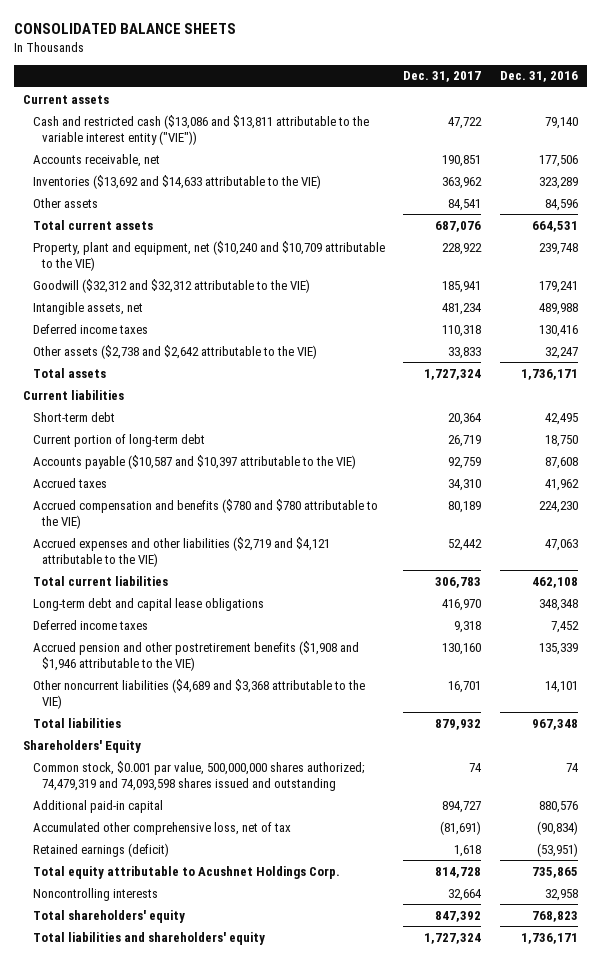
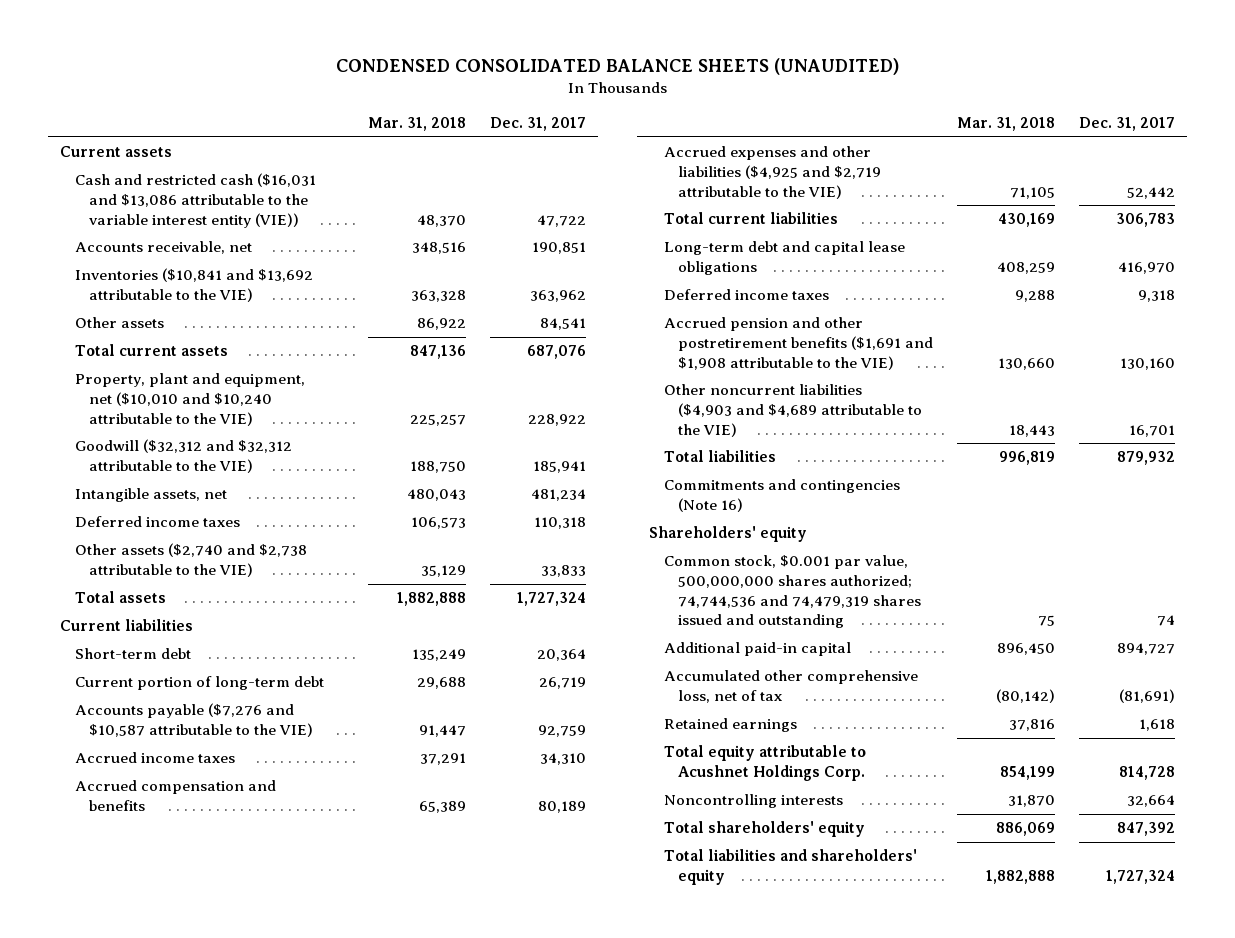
[13,23,236,35] CONSOLIDATED BALANCE SHEETS -> [335,58,899,76] CONDENSED CONSOLIDATED BALANCE SHEETS (UNAUDITED)
[499,71,578,83] Dec. 31, 2016 -> none
none -> [368,117,467,132] Mar. 31, 2018
[32,114,369,146] Cash and restricted cash ($13,086 and $13,811 attributable to the variable interest entity ("VIE")) -> [74,173,316,228] Cash and restricted cash ($16,031 and $13,086 attributable to the variable interest entity (VIE))
[32,174,321,189] Inventories ($13,692 and $14,633 attributable to the VIE) -> [74,268,313,303] Inventories ($10,841 and $13,692 attributable to the VIE)
[32,240,385,272] Property, plant and equipment, net ($10,240 and $10,709 attributable to the VIE) -> [74,373,305,426] Property, plant and equipment, net ($10,010 and $10,240 attributable to the VIE)
[32,344,317,359] Other assets ($2,738 and $2,642 attributable to the VIE) -> [74,543,307,578] Other assets ($2,740 and $2,738 attributable to the VIE)
[32,454,356,469] Accounts payable ($10,587 and $10,397 attributable to the VIE) -> [74,703,314,738] Accounts payable ($7,276 and $10,587 attributable to the VIE)
[32,477,107,488] Accrued taxes -> [74,752,235,764] Accrued income taxes
[32,498,378,530] Accrued compensation and benefits ($780 and $780 attributable to the VIE) -> [74,780,276,812] Accrued compensation and benefits
[32,536,330,568] Accrued expenses and other liabilities ($2,719 and $4,121 attributable to the VIE) -> [663,146,882,199] Accrued expenses and other liabilities ($4,925 and $2,719 attributable to the VIE)
[32,640,359,672] Accrued pension and other postretirement benefits ($1,908 and $1,946 attributable to the VIE) -> [663,317,934,370] Accrued pension and other postretirement benefits ($1,691 and $1,908 attributable to the VIE)
[32,678,365,710] Other noncurrent liabilities ($4,689 and $3,368 attributable to the VIE) -> [663,384,923,437] Other noncurrent liabilities ($4,903 and $4,689 attributable to the VIE)
none -> [663,479,900,513] Commitments and contingencies (Note 16)
[23,739,142,753] Shareholders' Equity -> [649,526,808,543] Shareholders' equity
[32,760,365,792] Common stock, $0.001 par value, 500,000,000 shares authorized; 74,479,319 and 74,093,598 shares issued and outstanding -> [663,555,922,629] Common stock, $0.001 par value, 500,000,000 shares authorized; 74,744,536 and 74,479,319 shares issued and outstanding
[32,842,169,857] Retained earnings (deficit) -> [663,718,797,733] Retained earnings

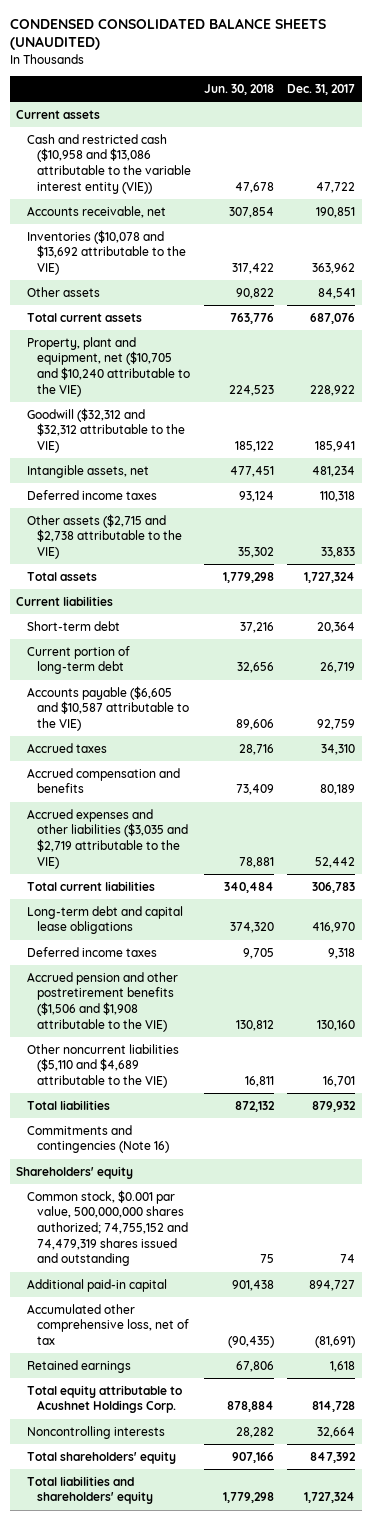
[368,117,467,132] Mar. 31, 2018 -> none
none -> [204,83,275,95] Jun. 30, 2018
[74,173,316,228] Cash and restricted cash ($16,031 and $13,086 attributable to the variable interest entity (VIE)) -> [26,133,192,194] Cash and restricted cash ($10,958 and $13,086 attributable to the variable interest entity (VIE))
[74,268,313,303] Inventories ($10,841 and $13,692 attributable to the VIE) -> [26,229,187,276] Inventories ($10,078 and $13,692 attributable to the VIE)
[74,373,305,426] Property, plant and equipment, net ($10,010 and $10,240 attributable to the VIE) -> [26,336,191,397] Property, plant and equipment, net ($10,705 and $10,240 attributable to the VIE)
[74,543,307,578] Other assets ($2,740 and $2,738 attributable to the VIE) -> [26,513,183,560] Other assets ($2,715 and $2,738 attributable to the VIE)
[74,703,314,738] Accounts payable ($7,276 and $10,587 attributable to the VIE) -> [26,685,190,732] Accounts payable ($6,605 and $10,587 attributable to the VIE)
[74,752,235,764] Accrued income taxes -> [26,742,107,753] Accrued taxes
[663,146,882,199] Accrued expenses and other liabilities ($4,925 and $2,719 attributable to the VIE) -> [26,808,189,869] Accrued expenses and other liabilities ($3,035 and $2,719 attributable to the VIE)
[663,317,934,370] Accrued pension and other postretirement benefits ($1,691 and $1,908 attributable to the VIE) -> [26,971,178,1032] Accrued pension and other postretirement benefits ($1,506 and $1,908 attributable to the VIE)
[663,384,923,437] Other noncurrent liabilities ($4,903 and $4,689 attributable to the VIE) -> [26,1043,179,1089] Other noncurrent liabilities ($5,110 and $4,689 attributable to the VIE)
[663,555,922,629] Common stock, $0.001 par value, 500,000,000 shares authorized; 74,744,536 and 74,479,319 shares issued and outstanding -> [26,1189,189,1267] Common stock, $0.001 par value, 500,000,000 shares authorized; 74,755,152 and 74,479,319 shares issued and outstanding

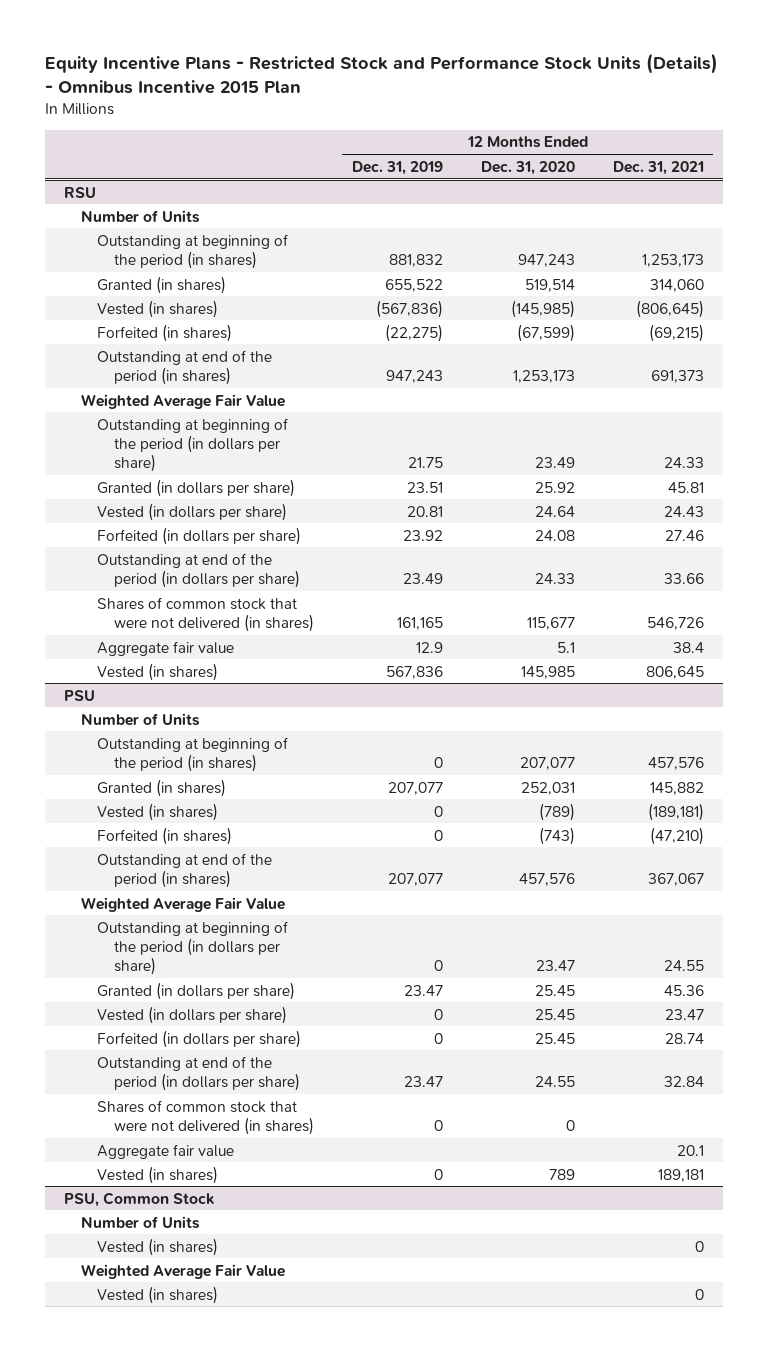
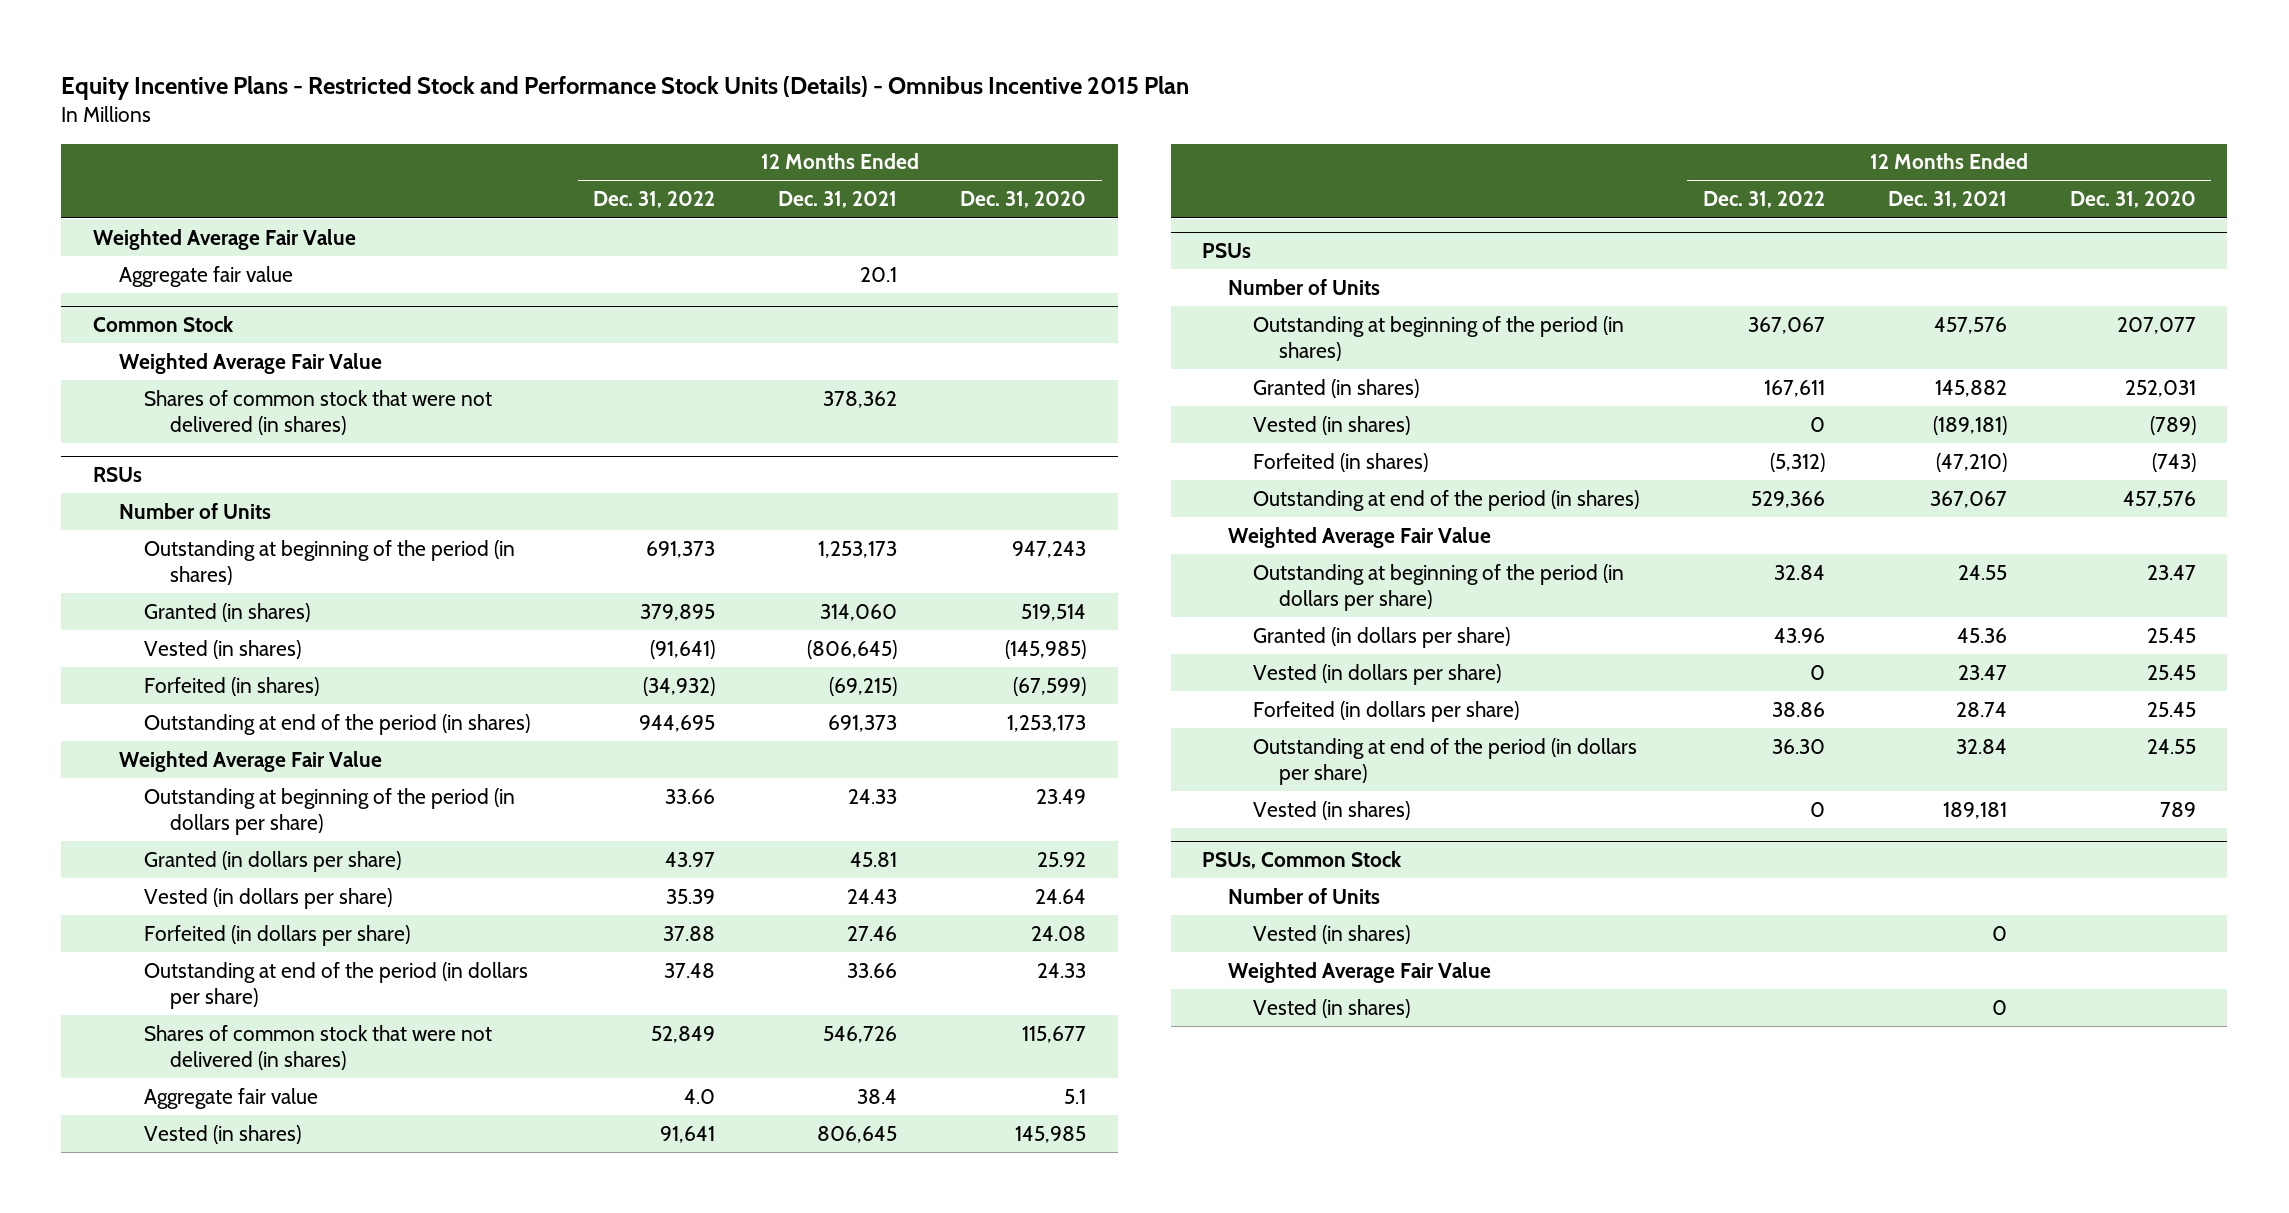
[351,160,443,175] Dec. 31, 2019 -> none
none -> [593,191,716,209] Dec. 31, 2022
none -> [92,228,356,250] Weighted Average Fair Value
none -> [118,265,293,287] Aggregate fair value
[64,186,97,198] RSU -> [92,315,234,332] Common Stock
none -> [118,352,382,374] Weighted Average Fair Value
none -> [144,389,493,435] Shares of common stock that were not delivered (in shares)
none -> [92,466,142,482] RSUs
[64,689,96,701] PSU -> [1202,242,1252,258] PSUs
[97,1099,314,1135] Shares of common stock that were not delivered (in shares) -> none
[97,1143,235,1159] Aggregate fair value -> none
[64,1191,216,1207] PSU, Common Stock -> [1202,850,1403,869] PSUs, Common Stock

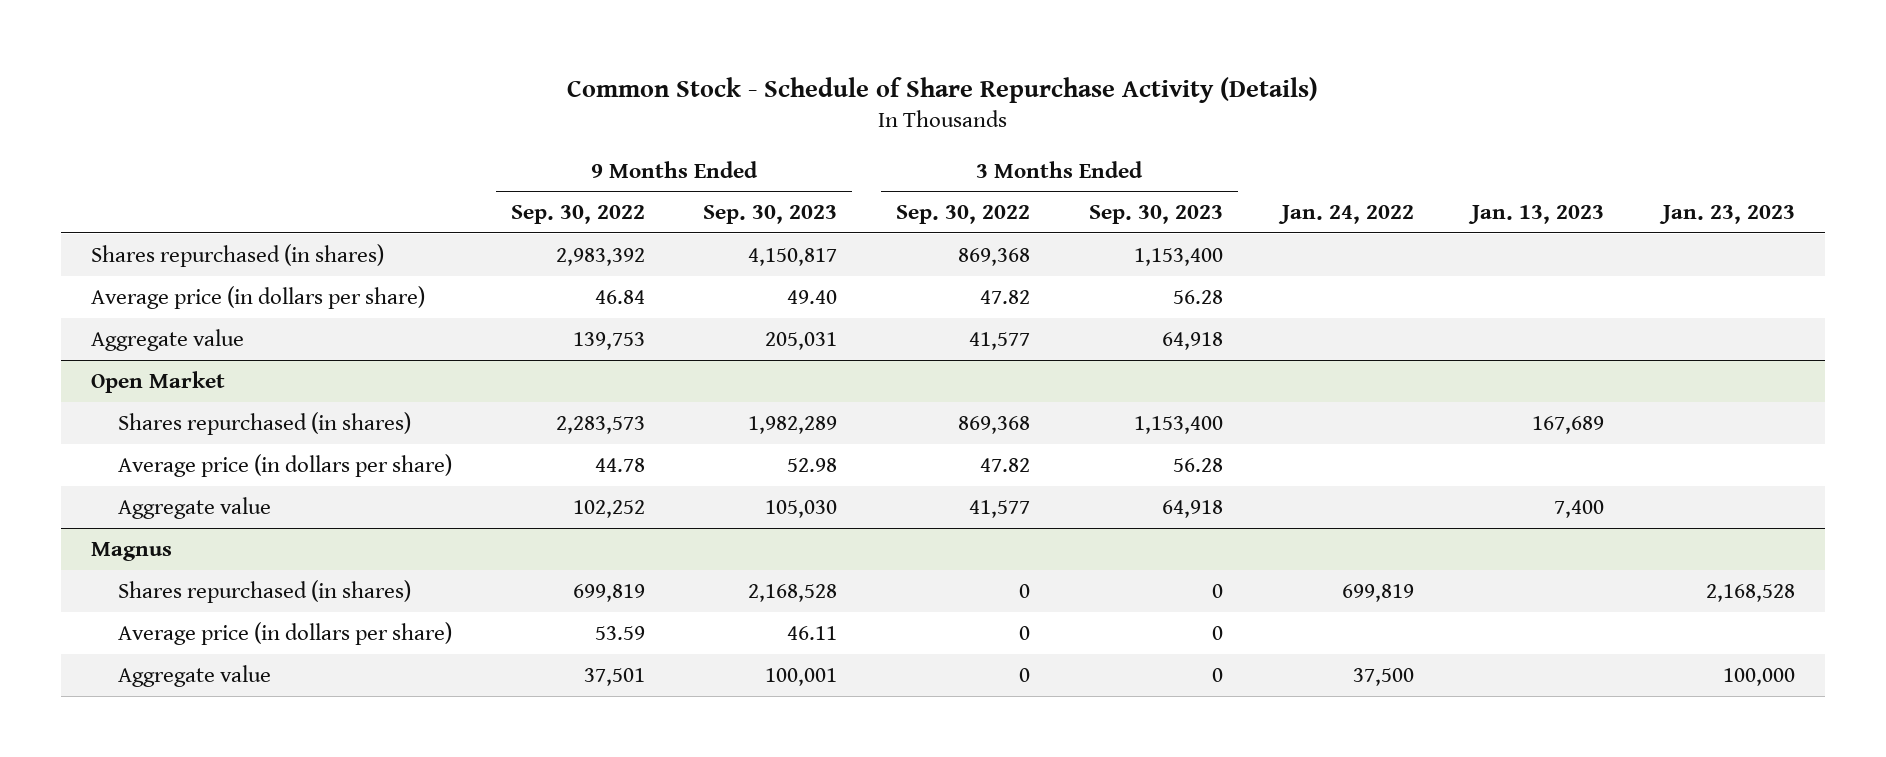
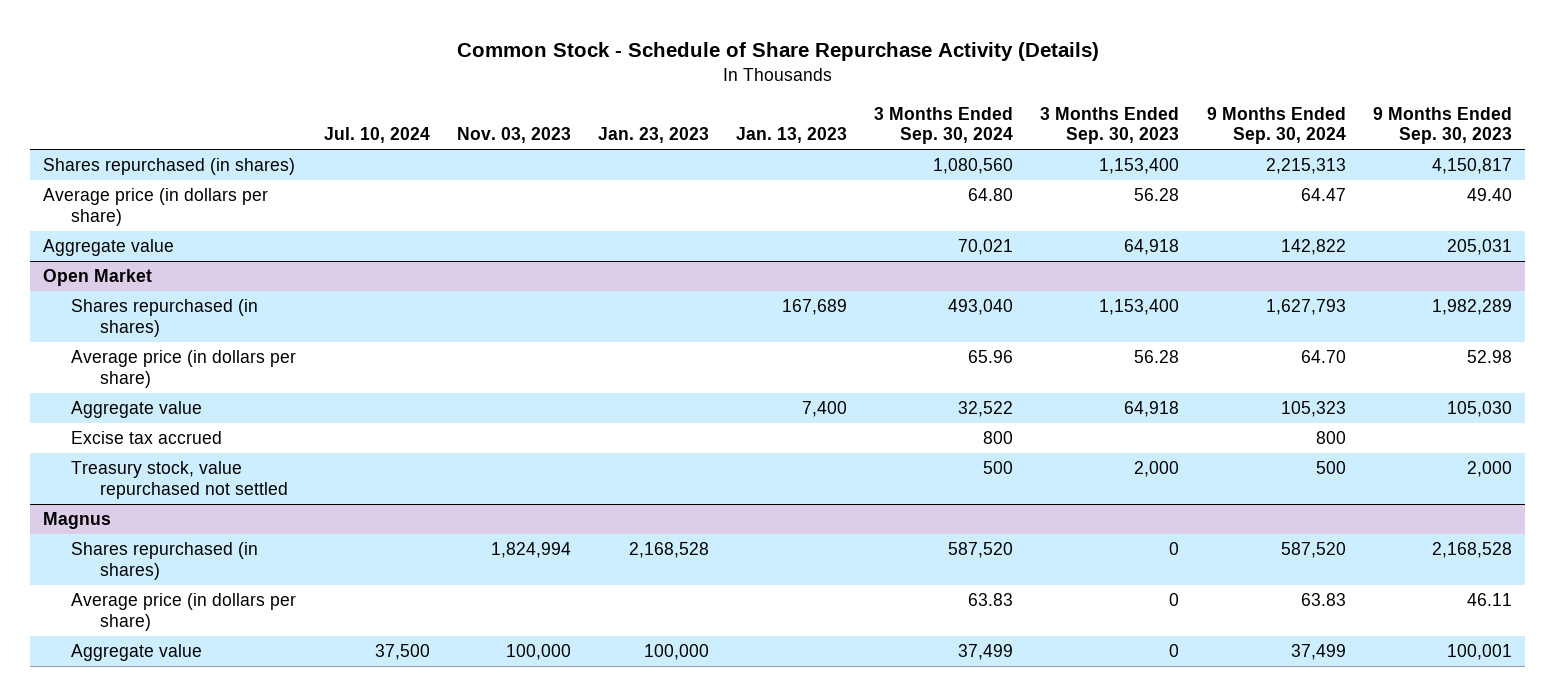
[510,205,645,225] Sep. 30, 2022 -> none
[896,205,1031,225] Sep. 30, 2022 -> none
[1277,205,1414,225] Jan. 24, 2022 -> none
none -> [323,127,430,144] Jul. 10, 2024
none -> [456,127,571,144] Nov. 03, 2023
none -> [874,106,1014,145] 3 Months Ended Sep. 30, 2024
none -> [1206,106,1346,145] 9 Months Ended Sep. 30, 2024
none -> [71,431,223,445] Excise tax accrued
none -> [71,461,288,499] Treasury stock, value repurchased not settled

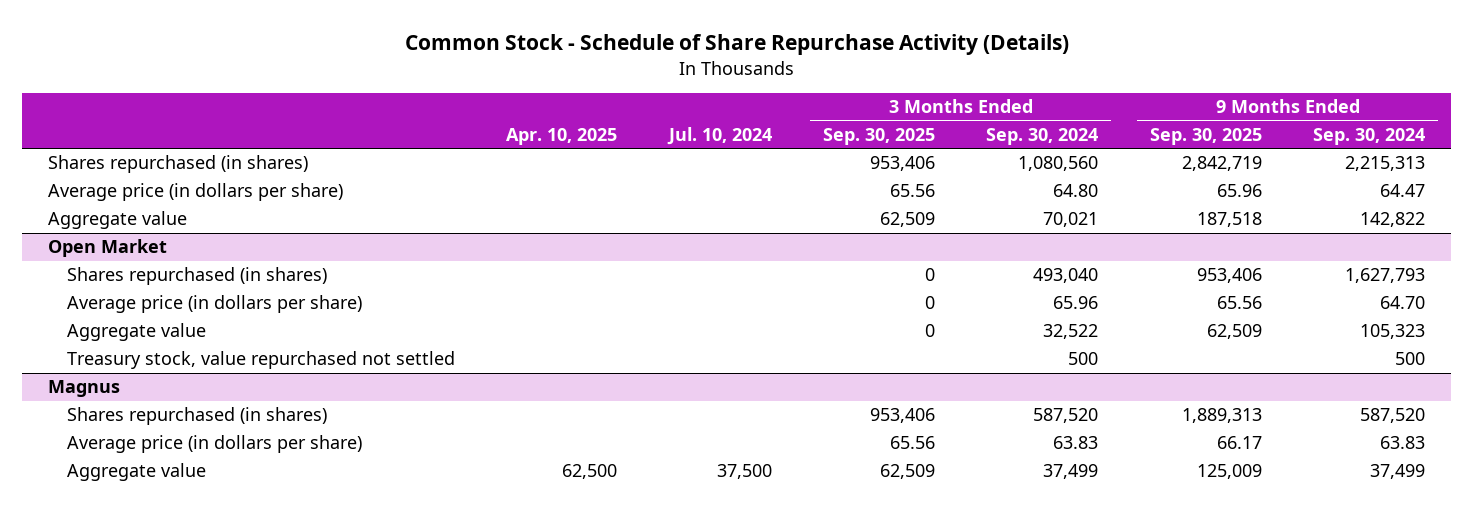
[456,127,571,144] Nov. 03, 2023 -> none
[597,127,709,144] Jan. 23, 2023 -> none
[736,127,848,144] Jan. 13, 2023 -> none
[1040,106,1180,145] 3 Months Ended Sep. 30, 2023 -> none
[1372,106,1512,145] 9 Months Ended Sep. 30, 2023 -> none
none -> [506,127,618,145] Apr. 10, 2025
none -> [823,127,936,145] Sep. 30, 2025
none -> [1149,127,1262,145] Sep. 30, 2025
[71,431,223,445] Excise tax accrued -> none

